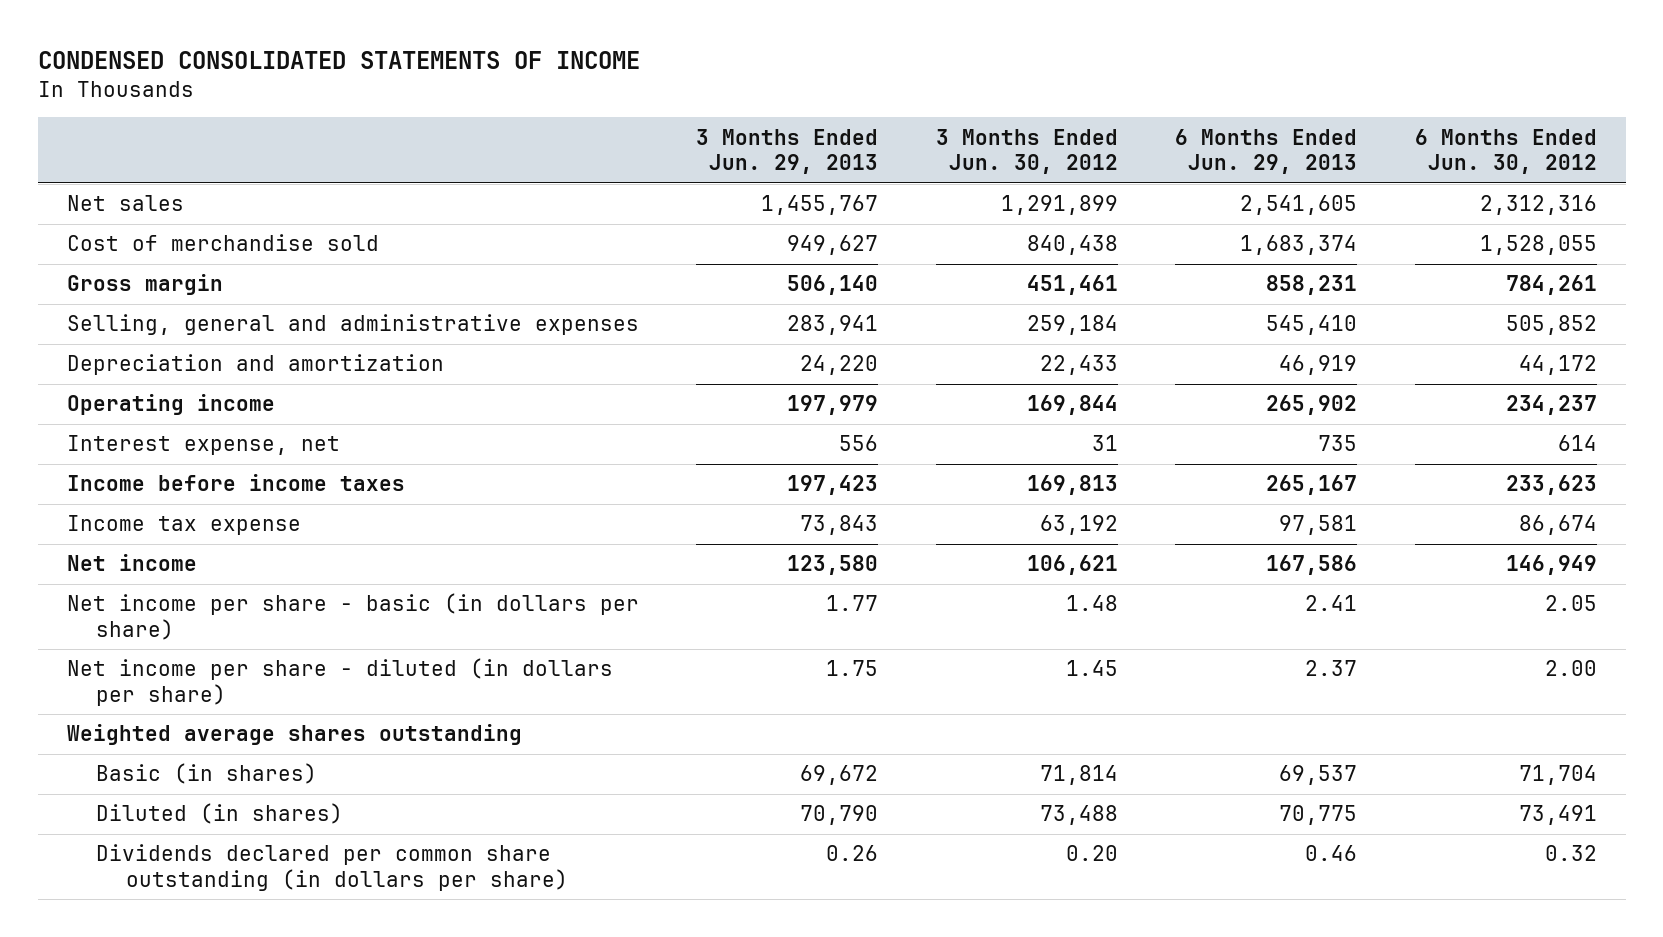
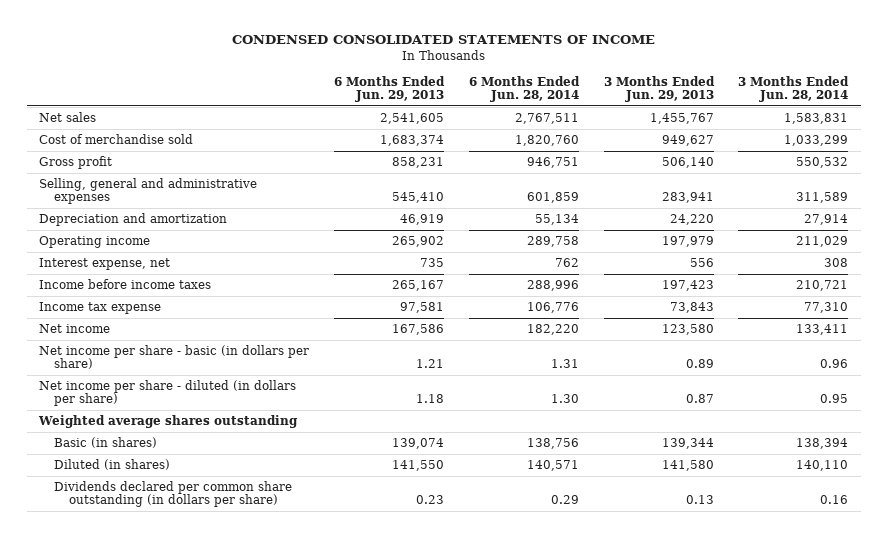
[935,128,1118,174] 3 Months Ended Jun. 30, 2012 -> none
[1414,128,1597,174] 6 Months Ended Jun. 30, 2012 -> none
none -> [468,75,580,103] 6 Months Ended Jun. 28, 2014
none -> [738,75,850,103] 3 Months Ended Jun. 28, 2014
[66,274,223,296] Gross margin -> [39,155,113,169] Gross profit
[826,595,879,612] 1.77 -> [685,359,714,369] 0.89
[1305,595,1358,612] 2.41 -> [416,359,445,369] 1.21
[826,660,879,677] 1.75 -> [685,394,714,404] 0.87
[1305,660,1358,677] 2.37 -> [416,394,445,404] 1.18
[800,765,879,786] 69,672 -> [661,437,714,449] 139,344
[1279,765,1358,786] 69,537 -> [392,437,445,449] 139,074
[800,805,879,826] 70,790 -> [661,459,714,471] 141,580
[1279,805,1358,826] 70,775 -> [392,459,445,471] 141,550
[826,845,879,862] 0.26 -> [685,495,714,505] 0.13
[1305,845,1358,862] 0.46 -> [416,495,445,505] 0.23

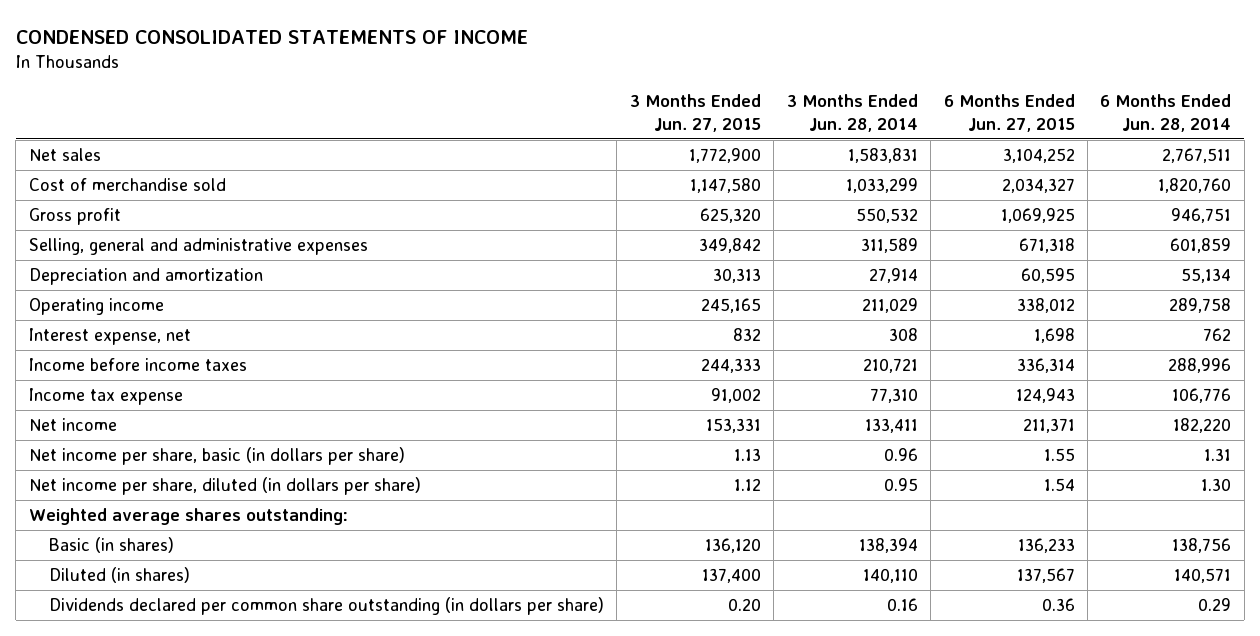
[334,75,446,103] 6 Months Ended Jun. 29, 2013 -> none
[603,75,715,103] 3 Months Ended Jun. 29, 2013 -> none
none -> [629,93,761,133] 3 Months Ended Jun. 27, 2015
none -> [943,93,1075,133] 6 Months Ended Jun. 27, 2015
[39,344,310,370] Net income per share - basic (in dollars per share) -> [28,447,405,466] Net income per share, basic (in dollars per share)
[39,379,297,407] Net income per share - diluted (in dollars per share) -> [28,477,421,496] Net income per share, diluted (in dollars per share)
[38,414,299,428] Weighted average shares outstanding -> [28,508,348,526] Weighted average shares outstanding:

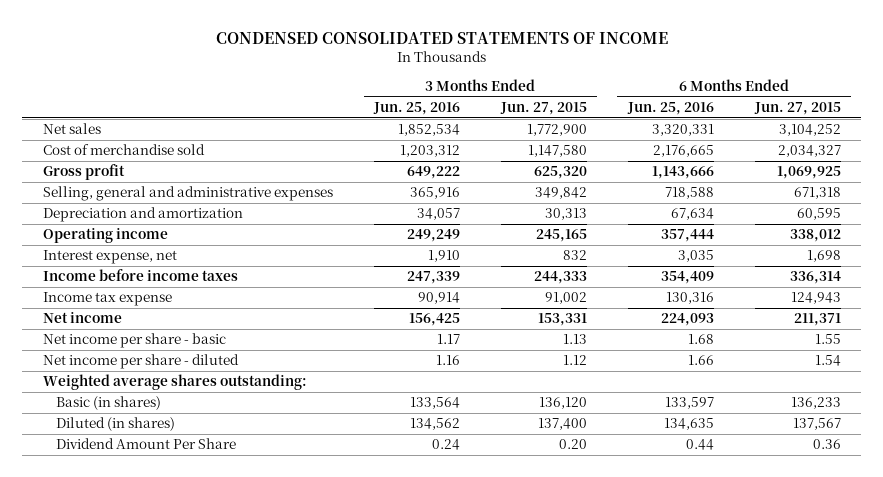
[786,93,918,133] 3 Months Ended Jun. 28, 2014 -> none
[1100,93,1232,133] 6 Months Ended Jun. 28, 2014 -> none
none -> [372,102,460,116] Jun. 25, 2016
none -> [626,102,714,116] Jun. 25, 2016
[28,447,405,466] Net income per share, basic (in dollars per share) -> [42,333,226,349] Net income per share - basic
[28,477,421,496] Net income per share, diluted (in dollars per share) -> [42,354,239,370] Net income per share - diluted
[49,597,605,616] Dividends declared per common share outstanding (in dollars per share) -> [56,438,237,450] Dividend Amount Per Share

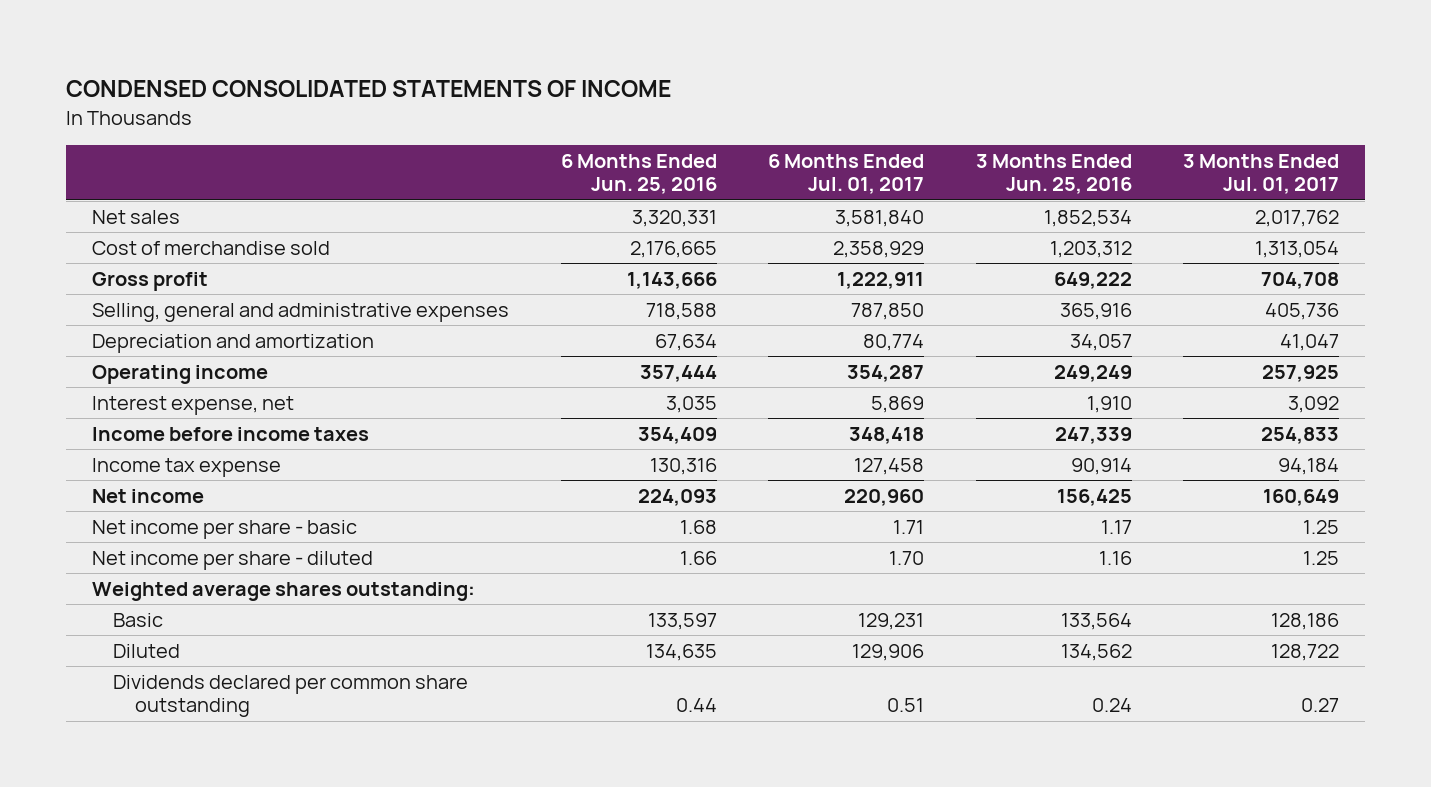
[499,102,587,116] Jun. 27, 2015 -> none
[753,102,841,116] Jun. 27, 2015 -> none
none -> [768,153,925,195] 6 Months Ended Jul. 01, 2017
none -> [1183,153,1340,195] 3 Months Ended Jul. 01, 2017
[56,396,162,411] Basic (in shares) -> [113,613,164,628] Basic
[56,417,176,432] Diluted (in shares) -> [113,644,181,659] Diluted
[56,438,237,450] Dividend Amount Per Share -> [113,675,469,718] Dividends declared per common share outstanding

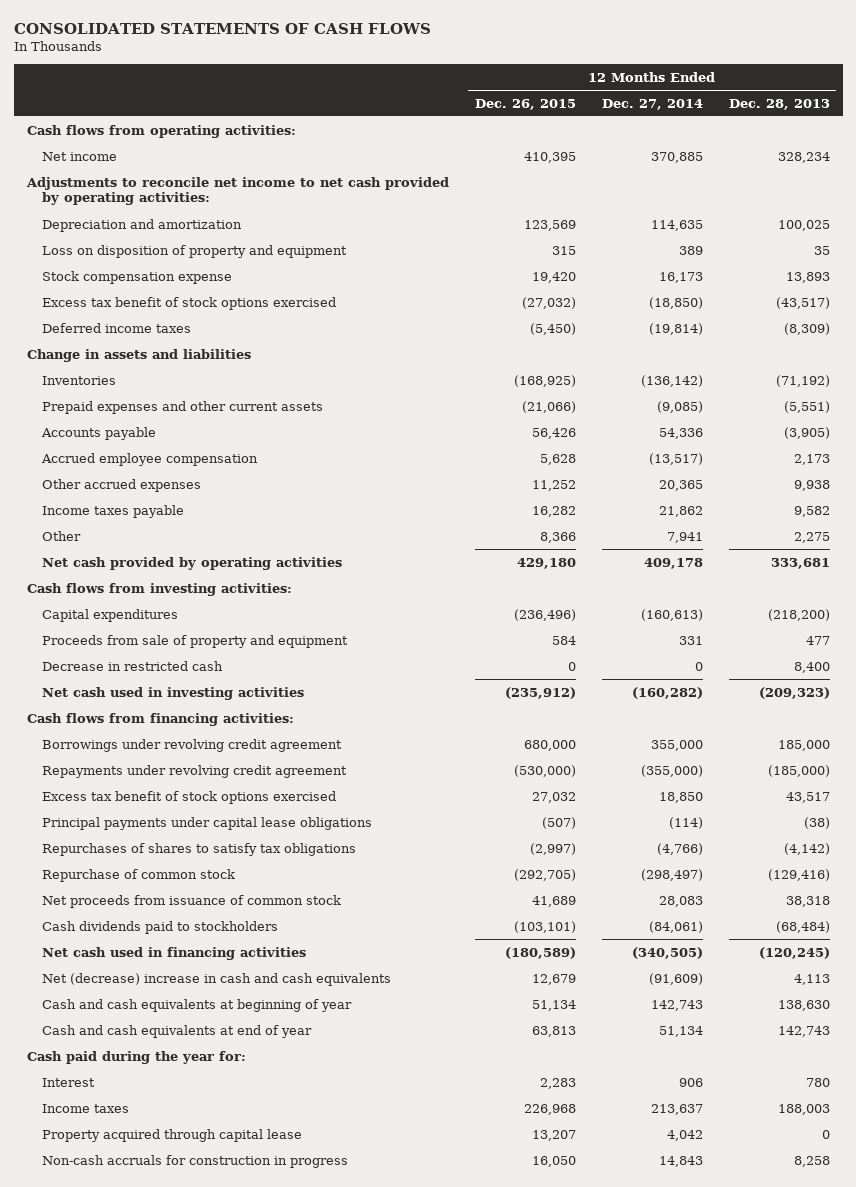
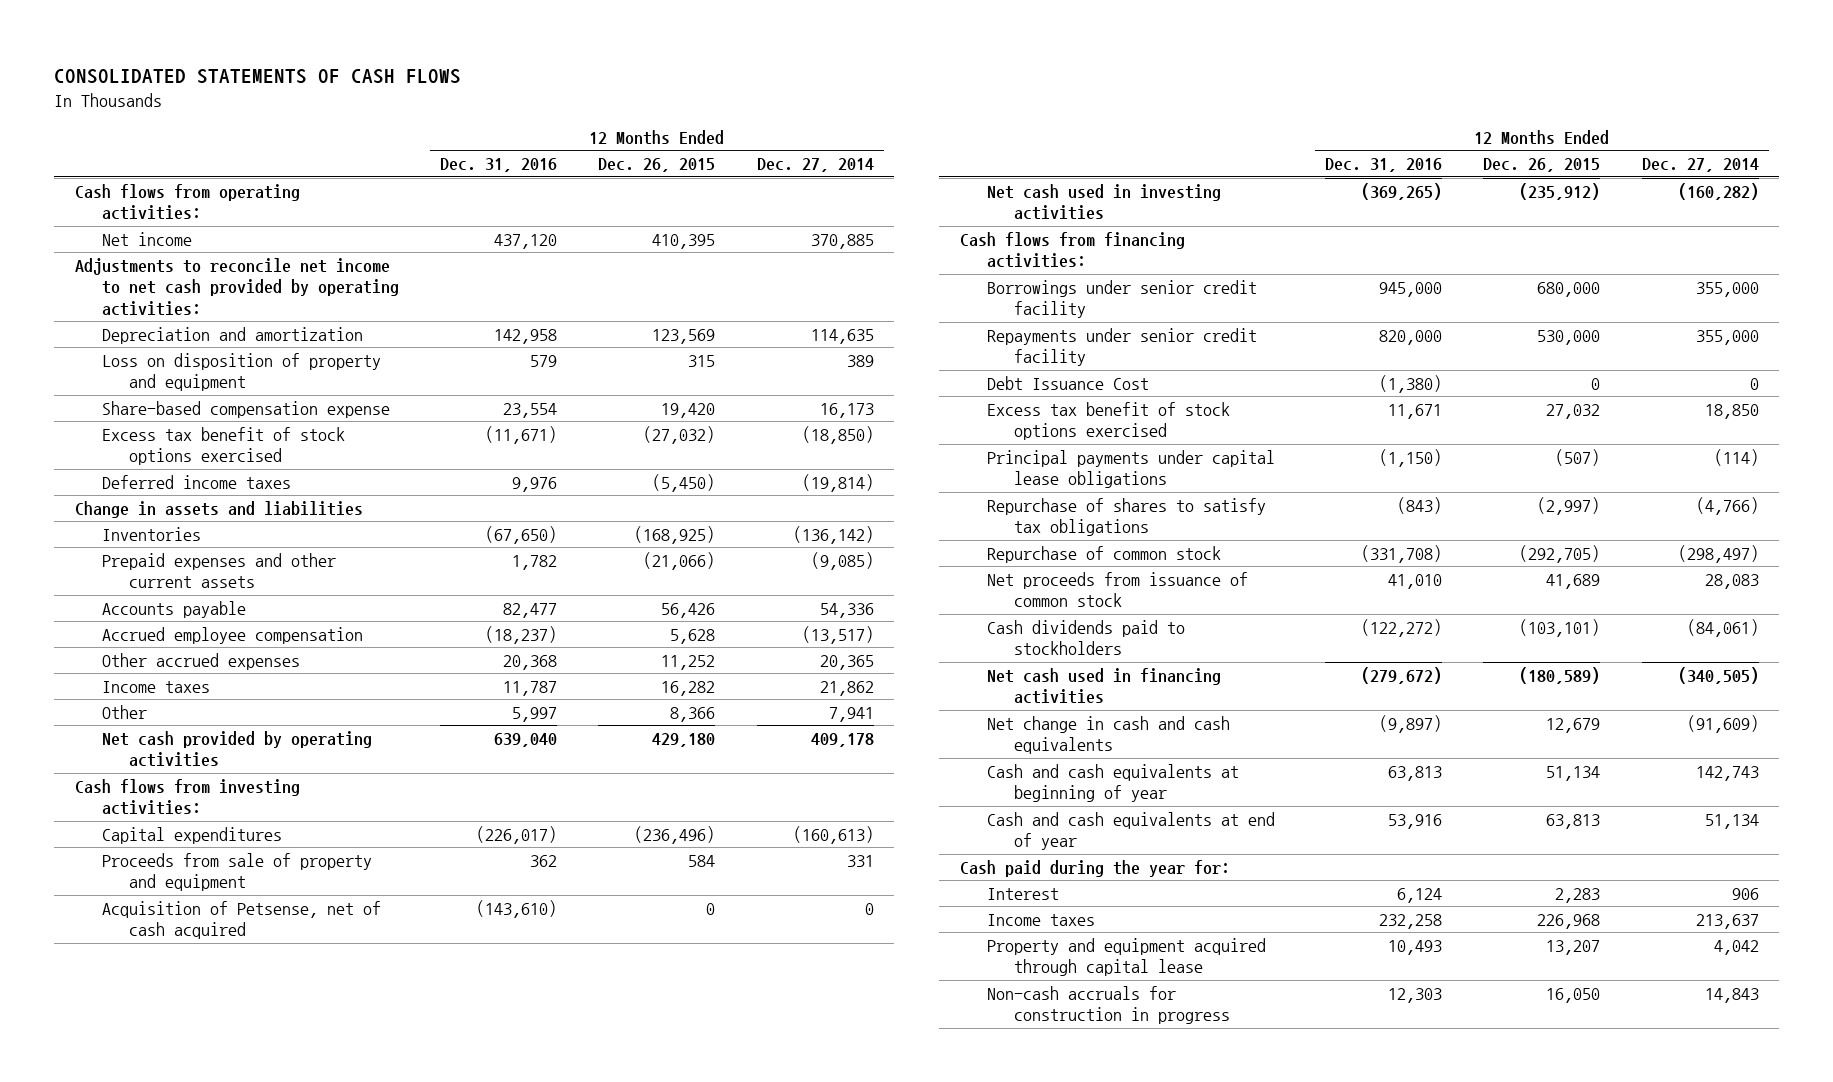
[728,98,830,110] Dec. 28, 2013 -> none
none -> [440,158,558,173] Dec. 31, 2016
[42,270,233,284] Stock compensation expense -> [101,400,390,418] Share-based compensation expense
[42,504,185,518] Income taxes payable -> [101,680,210,693] Income taxes
[42,660,224,671] Decrease in restricted cash -> none
none -> [101,900,381,940] Acquisition of Petsense, net of cash acquired
[42,764,348,778] Repayments under revolving credit agreement -> none
[42,738,343,752] Borrowings under revolving credit agreement -> [987,279,1258,319] Borrowings under senior credit facility
none -> [987,327,1258,367] Repayments under senior credit facility
none -> [987,375,1150,390] Debt Issuance Cost
[42,842,357,856] Repurchases of shares to satisfy tax obligations -> [987,497,1267,537] Repurchase of shares to satisfy tax obligations
[42,972,392,986] Net (decrease) increase in cash and cash equivalents -> [987,715,1231,755] Net change in cash and cash equivalents
[42,1128,303,1142] Property acquired through capital lease -> [987,937,1267,977] Property and equipment acquired through capital lease

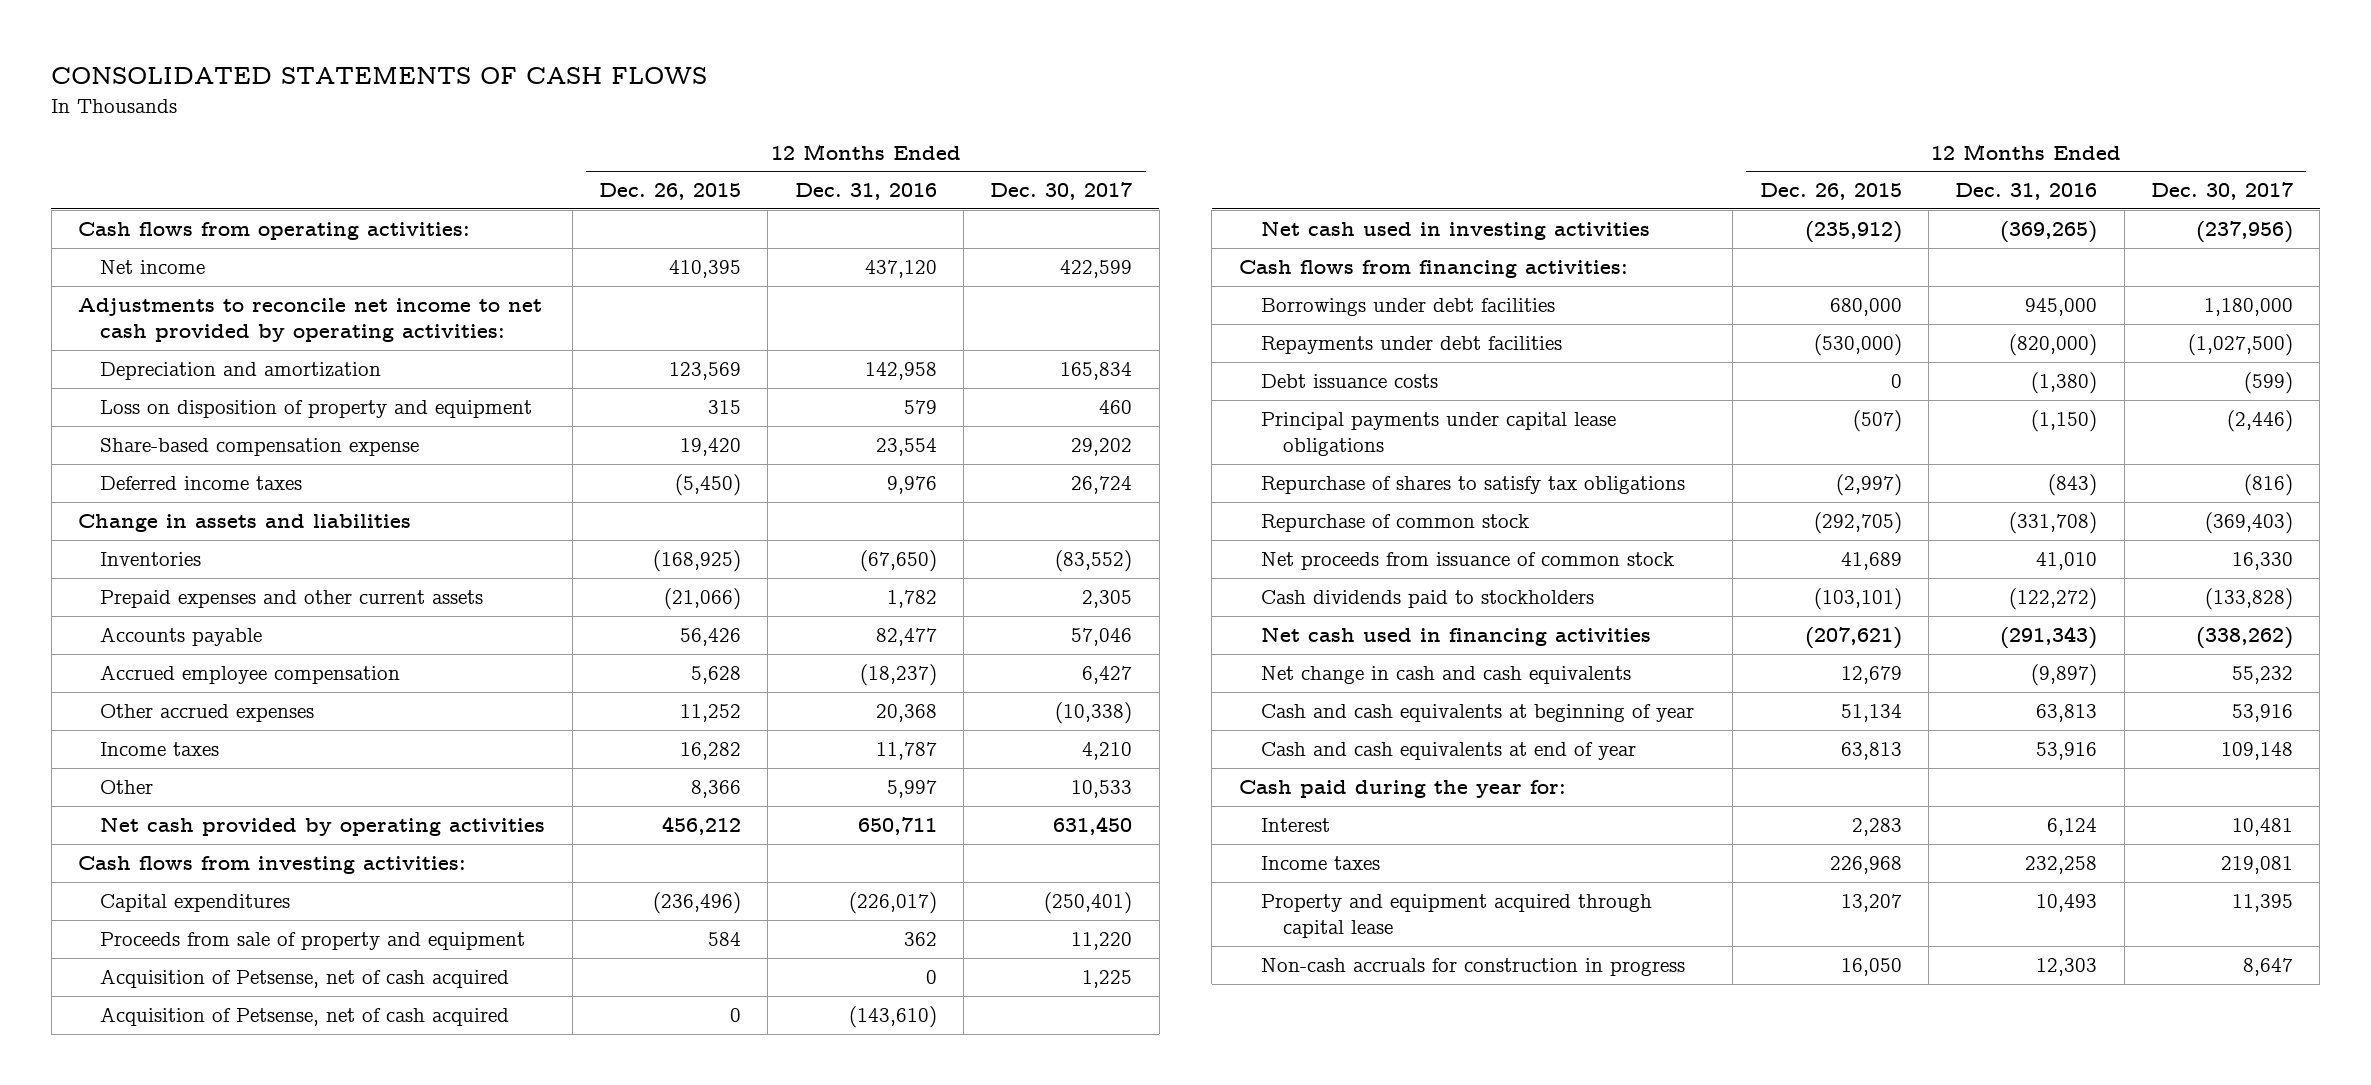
[756,158,874,173] Dec. 27, 2014 -> none
none -> [990,182,1133,201] Dec. 30, 2017
[101,426,345,466] Excess tax benefit of stock options exercised -> none
[494,732,558,747] 639,040 -> [857,817,937,836] 650,711
[652,732,716,747] 429,180 -> [661,816,741,836] 456,212
none -> [100,969,510,989] Acquisition of Petsense, net of cash acquired
[987,401,1231,441] Excess tax benefit of stock options exercised -> none
[987,279,1258,319] Borrowings under senior credit facility -> [1260,298,1555,317] Borrowings under debt facilities
[987,327,1258,367] Repayments under senior credit facility -> [1260,336,1562,355] Repayments under debt facilities
[1379,329,1443,345] 820,000 -> [2009,334,2098,357] (820,000)
[1537,329,1601,345] 530,000 -> [1813,334,1902,357] (530,000)
[987,375,1150,390] Debt Issuance Cost -> [1260,374,1438,389] Debt issuance costs
[1361,666,1443,684] (279,672) -> [2000,626,2098,650] (291,343)
[1519,666,1601,684] (180,589) -> [1804,627,1902,650] (207,621)

